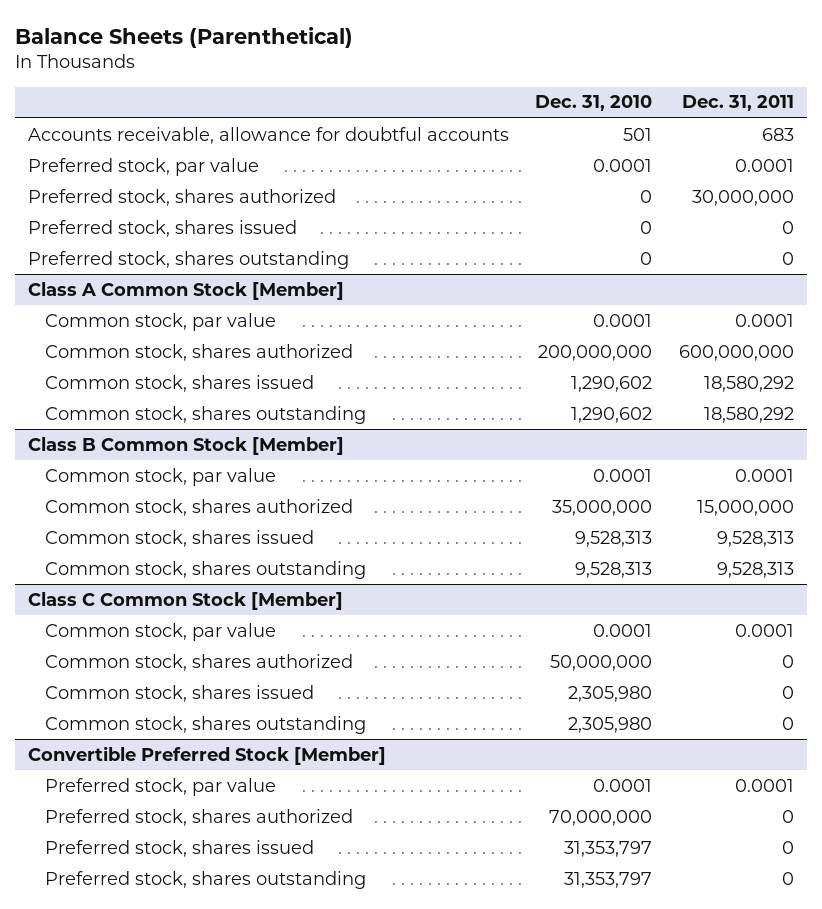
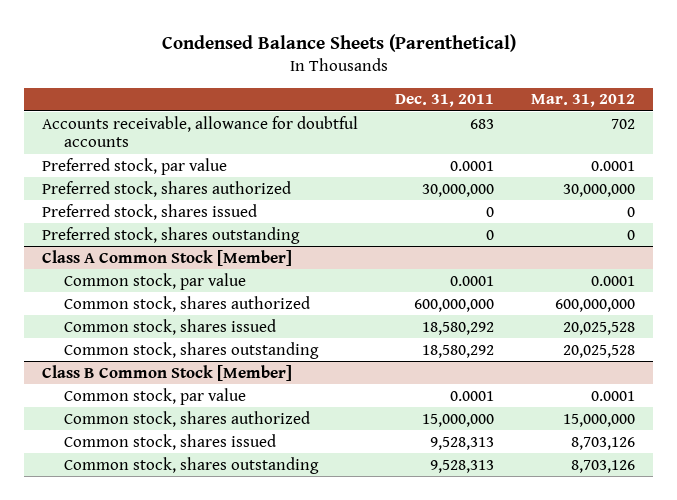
[15,26,354,48] Balance Sheets (Parenthetical) -> [161,34,516,53] Condensed Balance Sheets (Parenthetical)
[535,95,653,112] Dec. 31, 2010 -> none
none -> [530,94,635,108] Mar. 31, 2012
[28,591,344,610] Class C Common Stock [Member] -> none
[45,622,277,641] Common stock, par value -> none
[45,653,354,671] Common stock, shares authorized -> none
[45,684,315,702] Common stock, shares issued -> none
[45,715,367,734] Common stock, shares outstanding -> none
[28,745,387,765] Convertible Preferred Stock [Member] -> none
[45,777,277,796] Preferred stock, par value -> none
[45,808,354,826] Preferred stock, shares authorized -> none
[45,839,315,857] Preferred stock, shares issued -> none
[45,870,367,889] Preferred stock, shares outstanding -> none

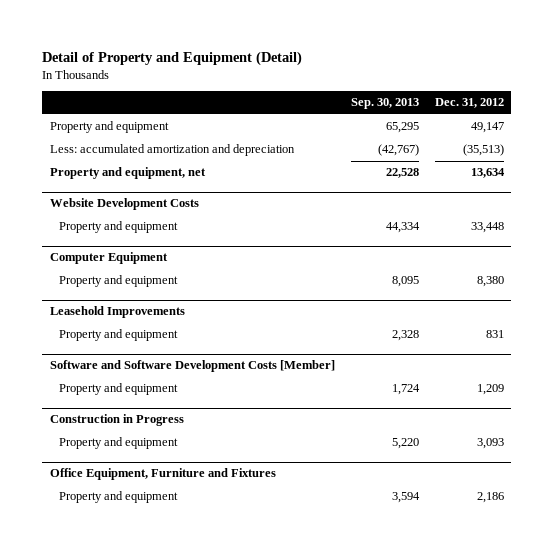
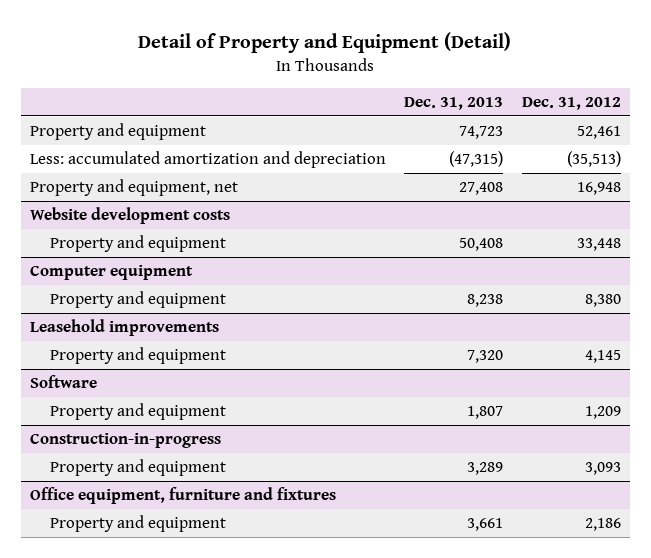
[350,98,419,110] Sep. 30, 2013 -> none
none -> [404,97,504,111] Dec. 31, 2013
[470,122,504,134] 49,147 -> [576,126,621,140] 52,461
[470,168,505,179] 13,634 -> [576,182,621,196] 16,948
[49,198,199,211] Website Development Costs -> [30,207,231,225] Website development costs
[49,252,168,265] Computer Equipment -> [30,265,194,281] Computer equipment
[49,360,335,373] Software and Software Development Costs [Member] -> none
[49,306,185,319] Leasehold Improvements -> [30,319,220,337] Leasehold improvements
[485,330,504,339] 831 -> [584,350,621,364] 4,145
none -> [30,375,98,389] Software
[49,414,184,427] Construction in Progress -> [30,433,222,449] Construction-in-progress
[49,468,276,481] Office Equipment, Furniture and Fixtures -> [30,487,337,505] Office equipment, furniture and fixtures

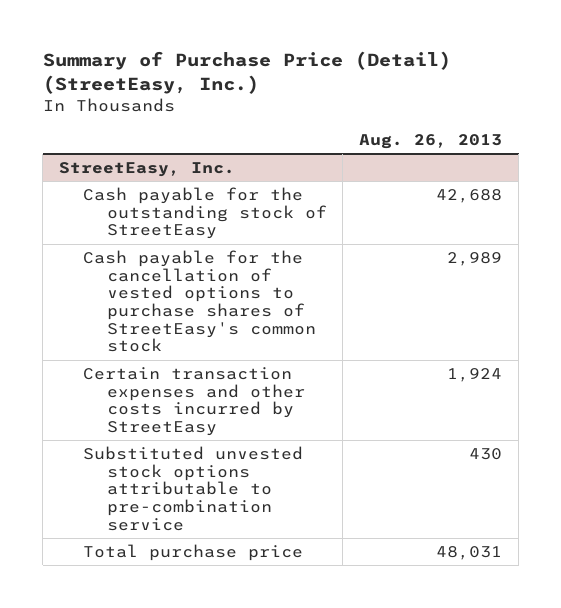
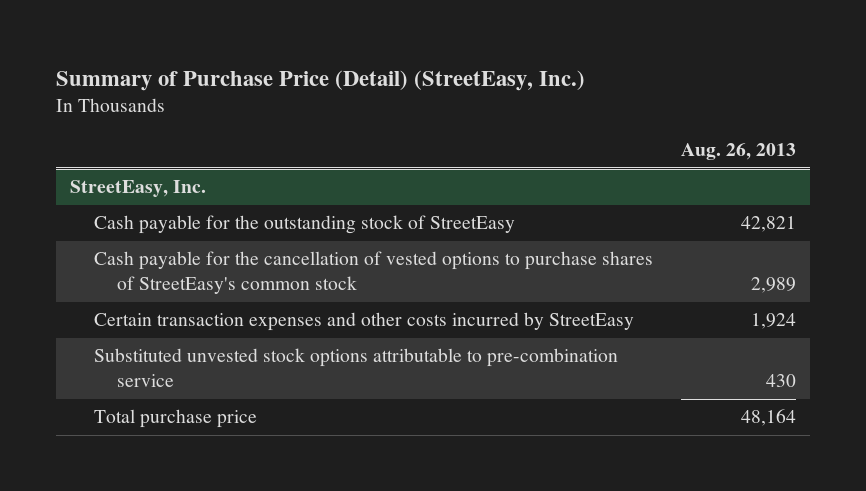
[436,189,503,204] 42,688 -> [740,216,796,233] 42,821
[436,546,503,561] 48,031 -> [740,409,796,427] 48,164

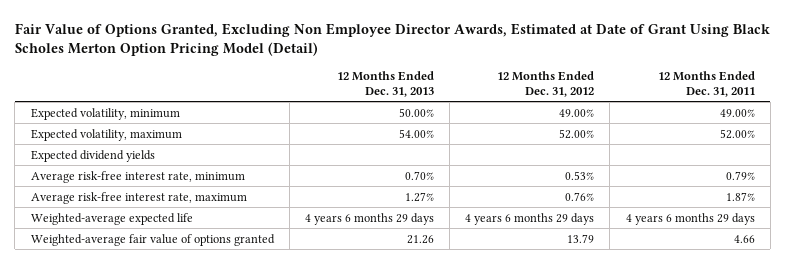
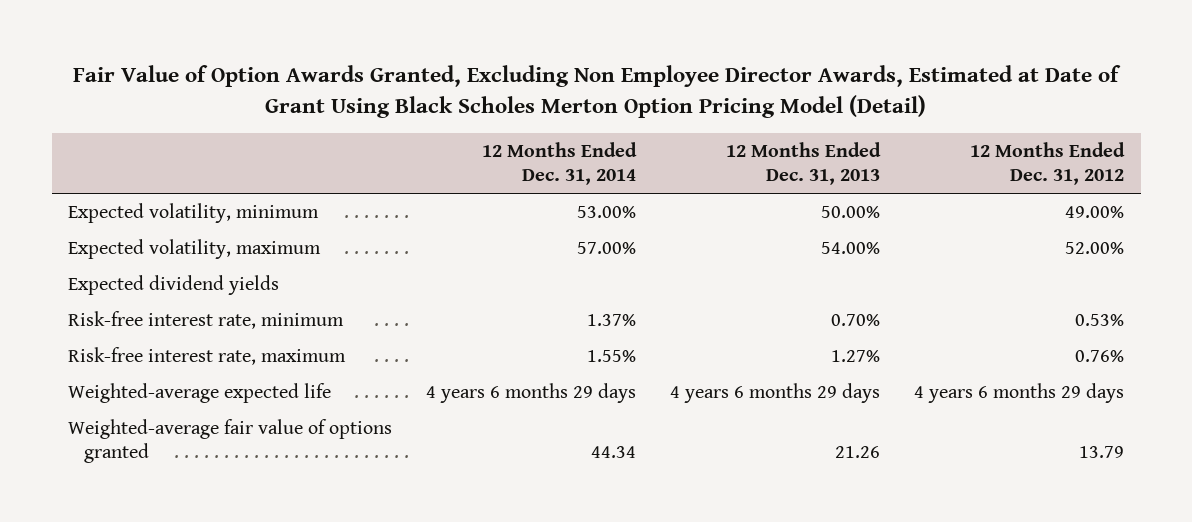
[14,23,770,57] Fair Value of Options Granted, Excluding Non Employee Director Awards, Estimated at Date of Grant Using Black Scholes Merton Option Pricing Model (Detail) -> [73,65,1122,118] Fair Value of Option Awards Granted, Excluding Non Employee Director Awards, Estimated at Date of Grant Using Black Scholes Merton Option Pricing Model (Detail)
[657,71,755,98] 12 Months Ended Dec. 31, 2011 -> none
none -> [482,141,638,185] 12 Months Ended Dec. 31, 2014
[30,170,245,183] Average risk-free interest rate, minimum -> [68,311,345,330] Risk-free interest rate, minimum
[30,191,247,204] Average risk-free interest rate, maximum -> [68,347,347,366] Risk-free interest rate, maximum

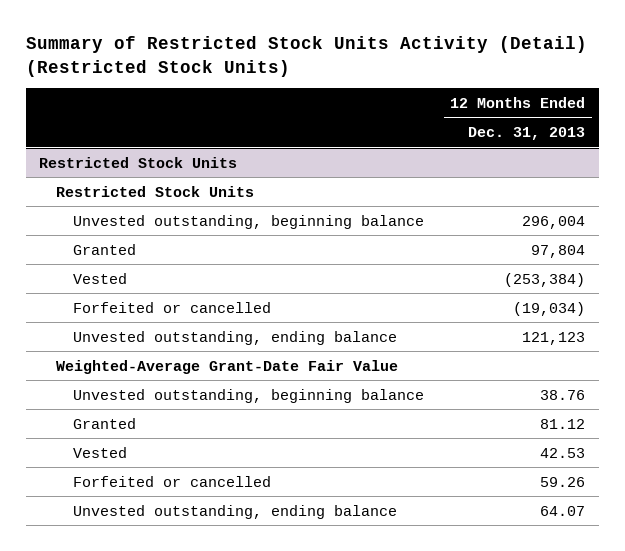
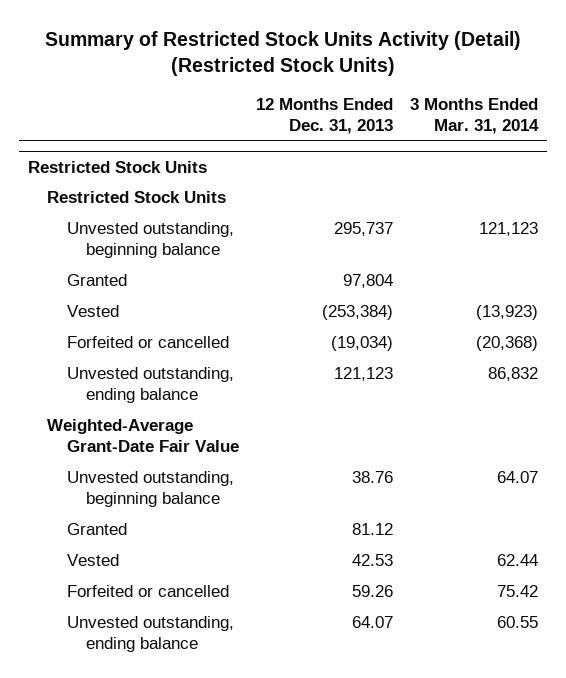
none -> [409,98,539,134] 3 Months Ended Mar. 31, 2014
[522,215,586,229] 296,004 -> [333,222,393,237] 295,737

